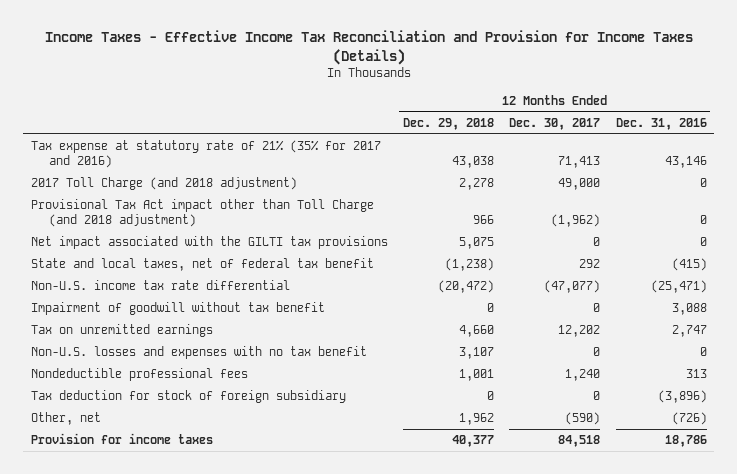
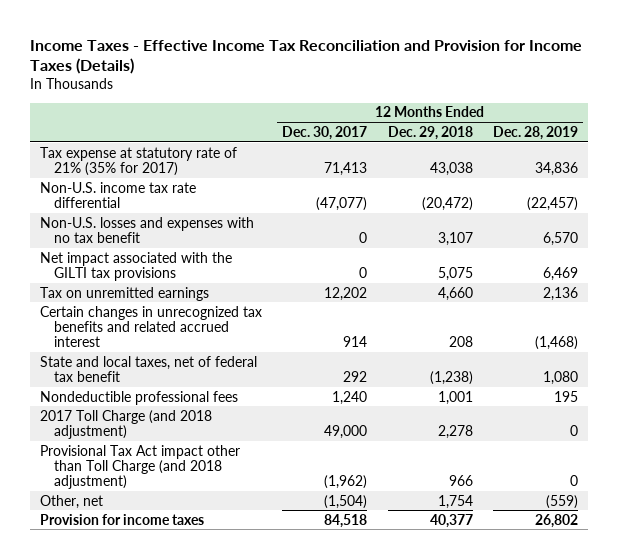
[615,117,707,130] Dec. 31, 2016 -> none
none -> [493,125,579,140] Dec. 28, 2019
[30,140,381,169] Tax expense at statutory rate of 21% (35% for 2017 and 2016) -> [39,146,237,176] Tax expense at statutory rate of 21% (35% for 2017)
[30,302,325,316] Impairment of goodwill without tax benefit -> none
[30,236,388,250] Net impact associated with the GILTI tax provisions -> [39,251,232,281] Net impact associated with the GILTI tax provisions
[30,324,213,338] Tax on unremitted earnings -> [39,286,209,301] Tax on unremitted earnings
none -> [39,305,262,348] Certain changes in unrecognized tax benefits and related accrued interest
[30,258,374,272] State and local taxes, net of federal tax benefit -> [39,355,257,382] State and local taxes, net of federal tax benefit
[30,390,346,404] Tax deduction for stock of foreign subsidiary -> none
[30,177,297,191] 2017 Toll Charge (and 2018 adjustment) -> [39,409,212,439] 2017 Toll Charge (and 2018 adjustment)
[30,199,374,228] Provisional Tax Act impact other than Toll Charge (and 2018 adjustment) -> [39,444,240,490] Provisional Tax Act impact other than Toll Charge (and 2018 adjustment)
[459,413,495,426] 1,962 -> [437,494,473,509] 1,754
[565,412,601,426] (590) -> [324,494,368,509] (1,504)

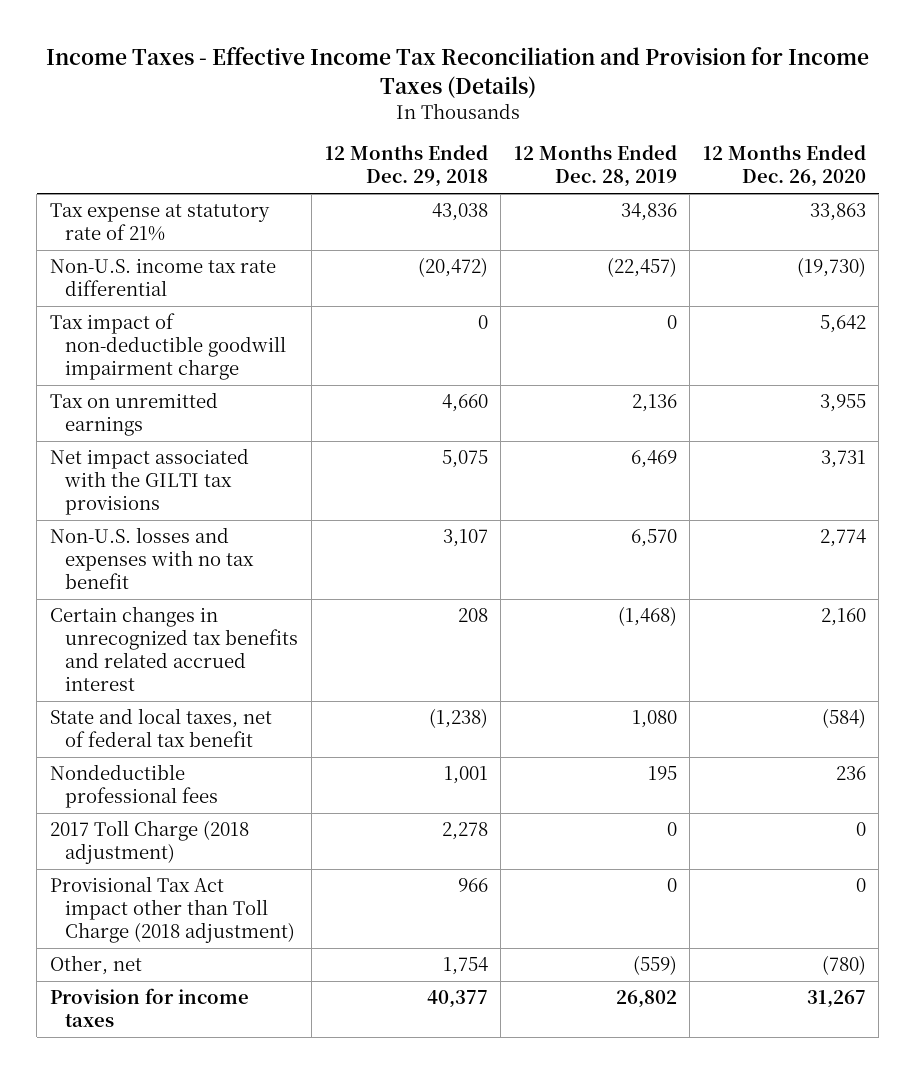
[282,125,368,140] Dec. 30, 2017 -> none
none -> [702,145,866,188] 12 Months Ended Dec. 26, 2020
[39,146,237,176] Tax expense at statutory rate of 21% (35% for 2017) -> [49,203,270,242] Tax expense at statutory rate of 21%
none -> [49,313,287,381] Tax impact of non-deductible goodwill impairment charge
[39,251,232,281] Net impact associated with the GILTI tax provisions -> [49,448,249,516] Net impact associated with the GILTI tax provisions
[39,216,254,243] Non-U.S. losses and expenses with no tax benefit -> [49,527,255,590] Non-U.S. losses and expenses with no tax benefit
[39,409,212,439] 2017 Toll Charge (and 2018 adjustment) -> [49,820,249,865] 2017 Toll Charge (2018 adjustment)
[39,444,240,490] Provisional Tax Act impact other than Toll Charge (and 2018 adjustment) -> [49,876,296,944] Provisional Tax Act impact other than Toll Charge (2018 adjustment)

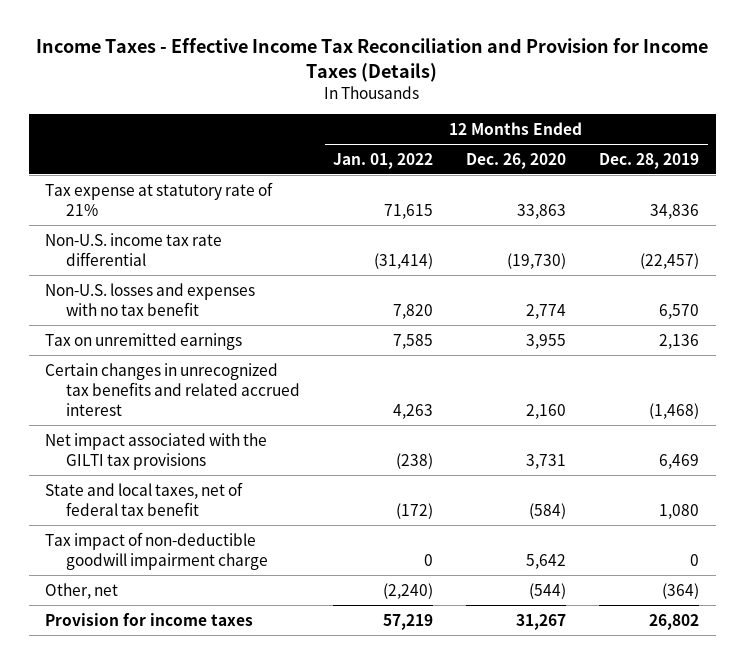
[324,145,488,188] 12 Months Ended Dec. 29, 2018 -> none
none -> [333,152,434,169] Jan. 01, 2022
[49,392,218,437] Tax on unremitted earnings -> [45,332,243,350] Tax on unremitted earnings
[49,448,249,516] Net impact associated with the GILTI tax provisions -> [45,432,268,470] Net impact associated with the GILTI tax provisions
[49,764,219,809] Nondeductible professional fees -> none
[49,820,249,865] 2017 Toll Charge (2018 adjustment) -> none
[49,876,296,944] Provisional Tax Act impact other than Toll Charge (2018 adjustment) -> none
[49,313,287,381] Tax impact of non-deductible goodwill impairment charge -> [45,531,269,570] Tax impact of non-deductible goodwill impairment charge
[632,955,677,976] (559) -> [662,582,700,599] (364)
[821,955,866,976] (780) -> [529,582,567,599] (544)

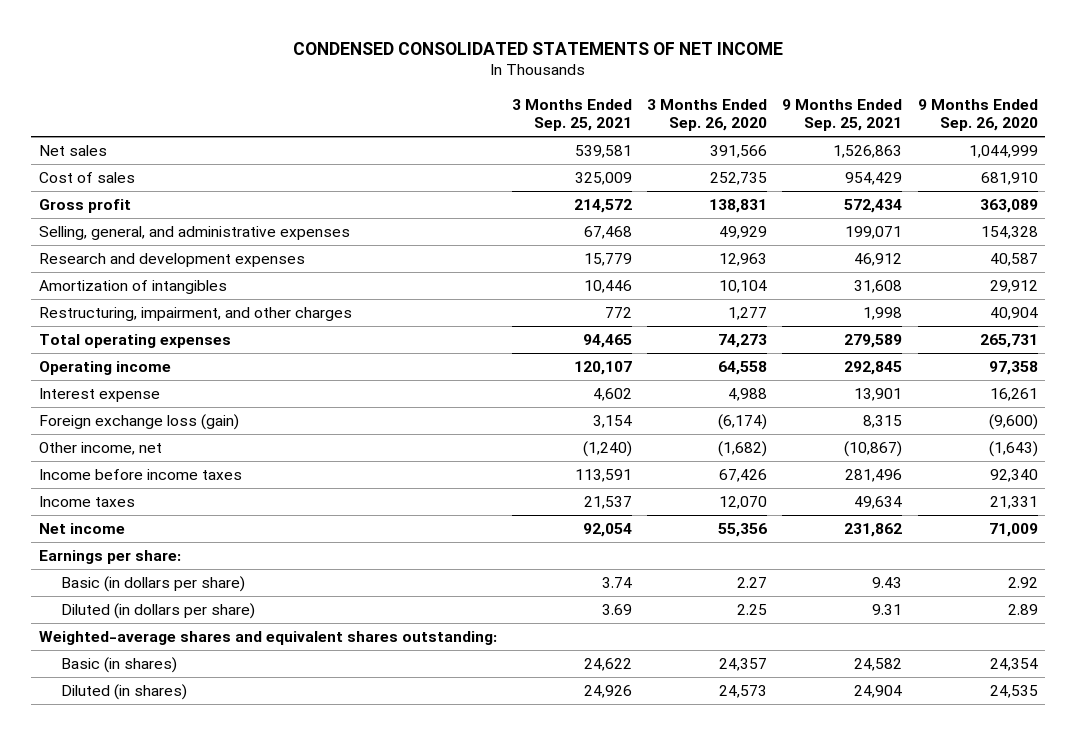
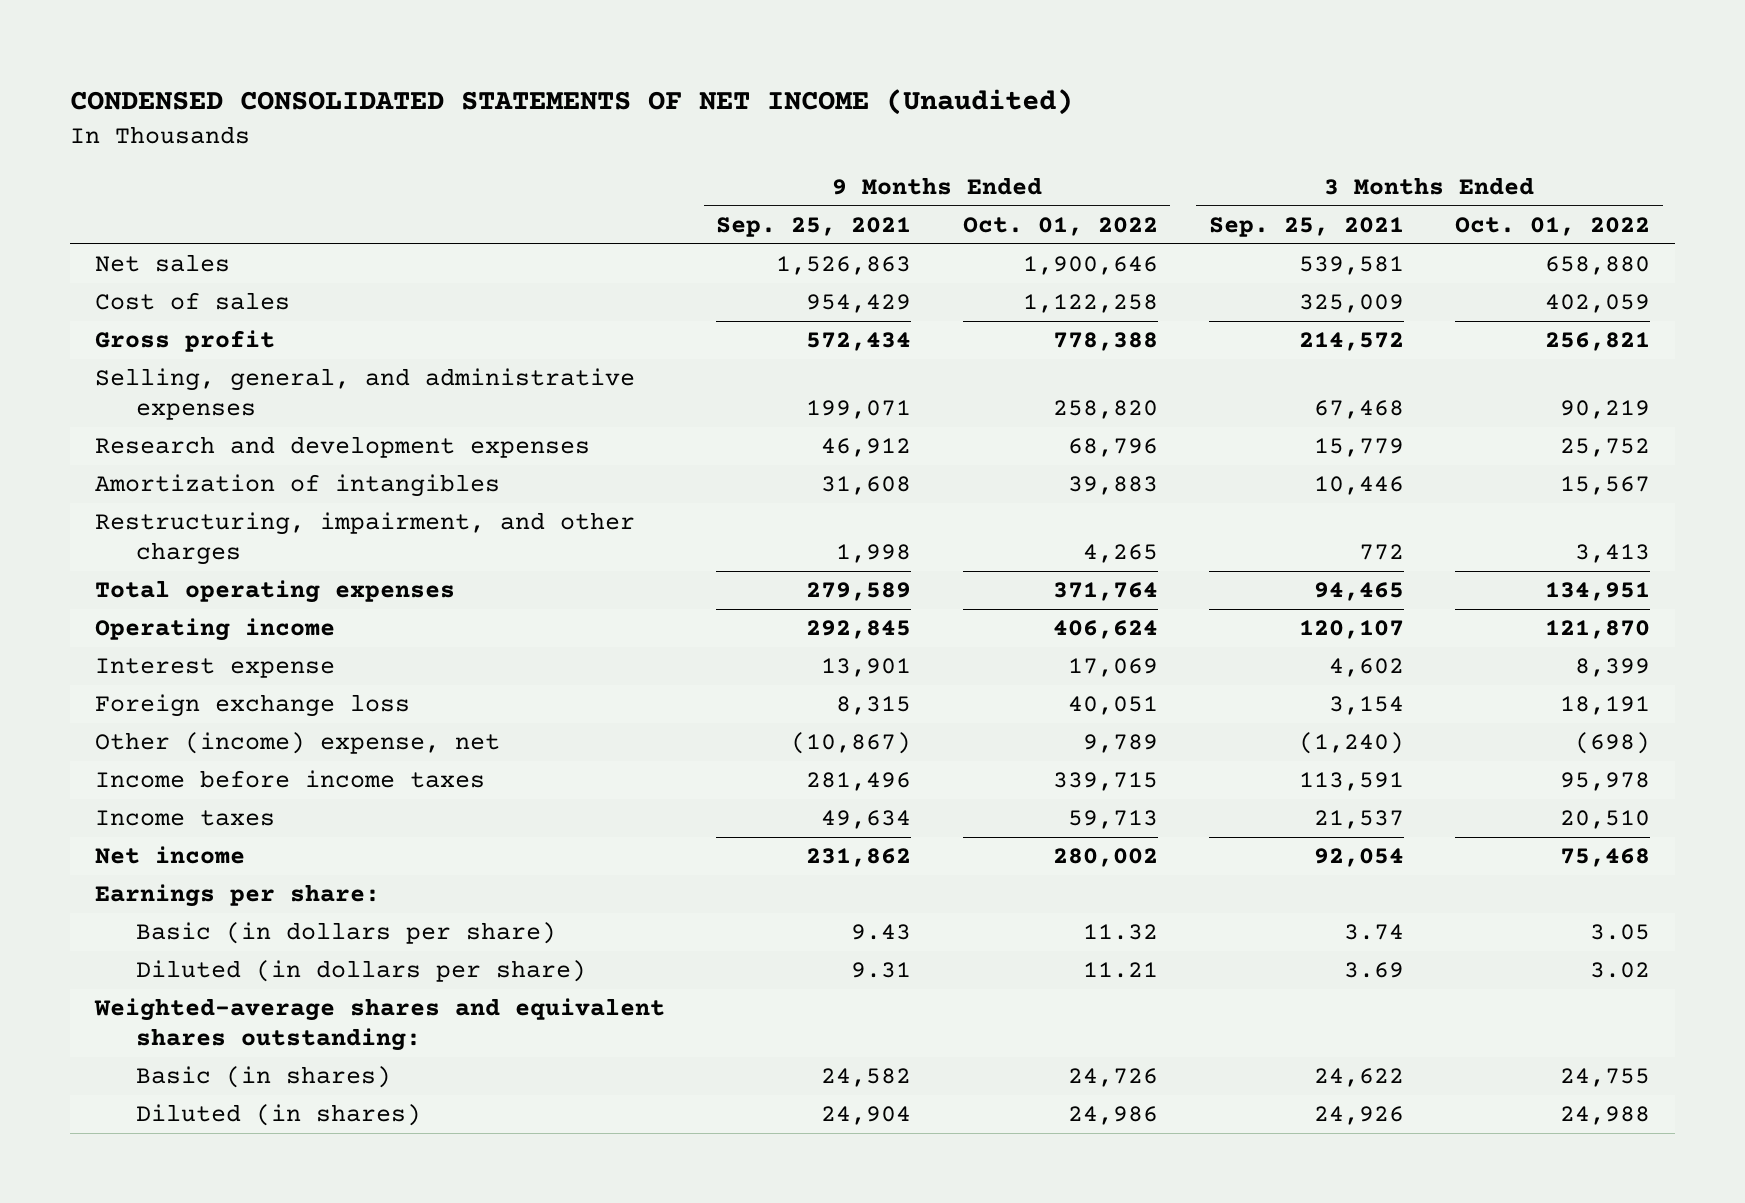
[293,41,784,55] CONDENSED CONSOLIDATED STATEMENTS OF NET INCOME -> [69,88,1073,115] CONDENSED CONSOLIDATED STATEMENTS OF NET INCOME (Unaudited)
[647,98,768,131] 3 Months Ended Sep. 26, 2020 -> none
[917,98,1038,131] 9 Months Ended Sep. 26, 2020 -> none
none -> [962,216,1158,236] Oct. 01, 2022
none -> [1454,216,1650,236] Oct. 01, 2022
[38,414,239,431] Foreign exchange loss (gain) -> [95,694,411,718] Foreign exchange loss
[38,442,162,456] Other income, net -> [95,732,501,755] Other (income) expense, net

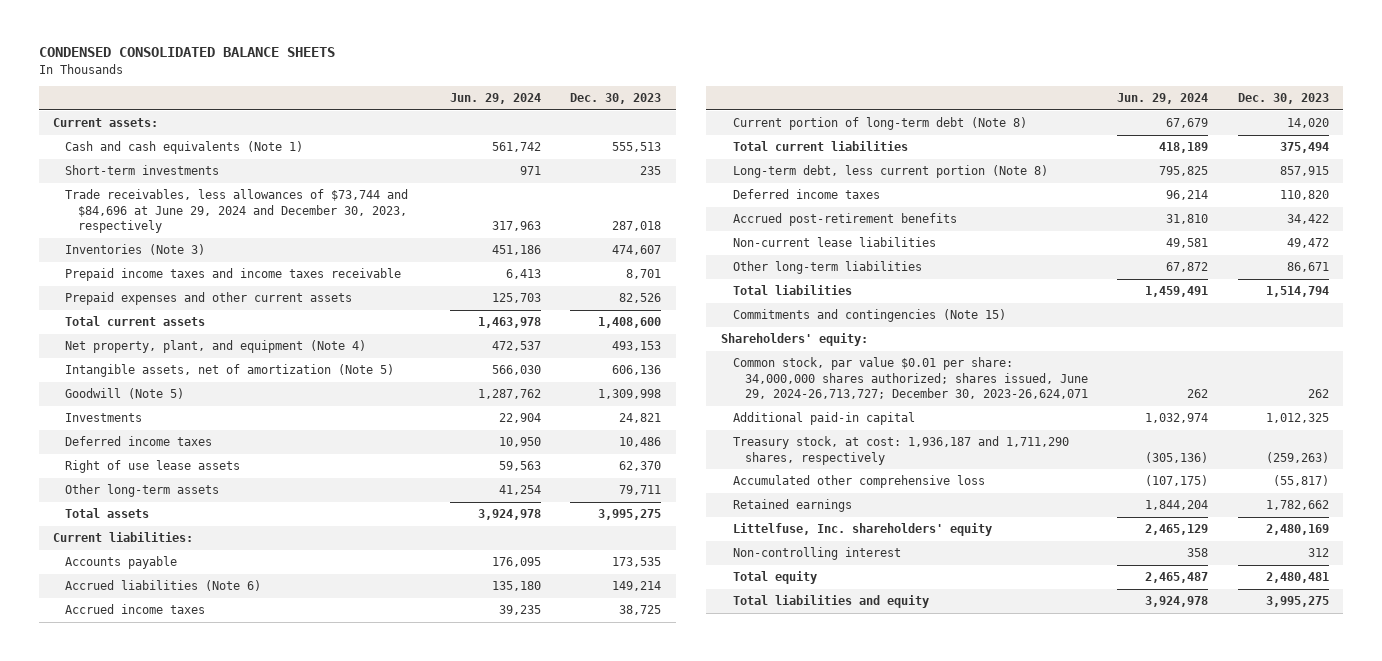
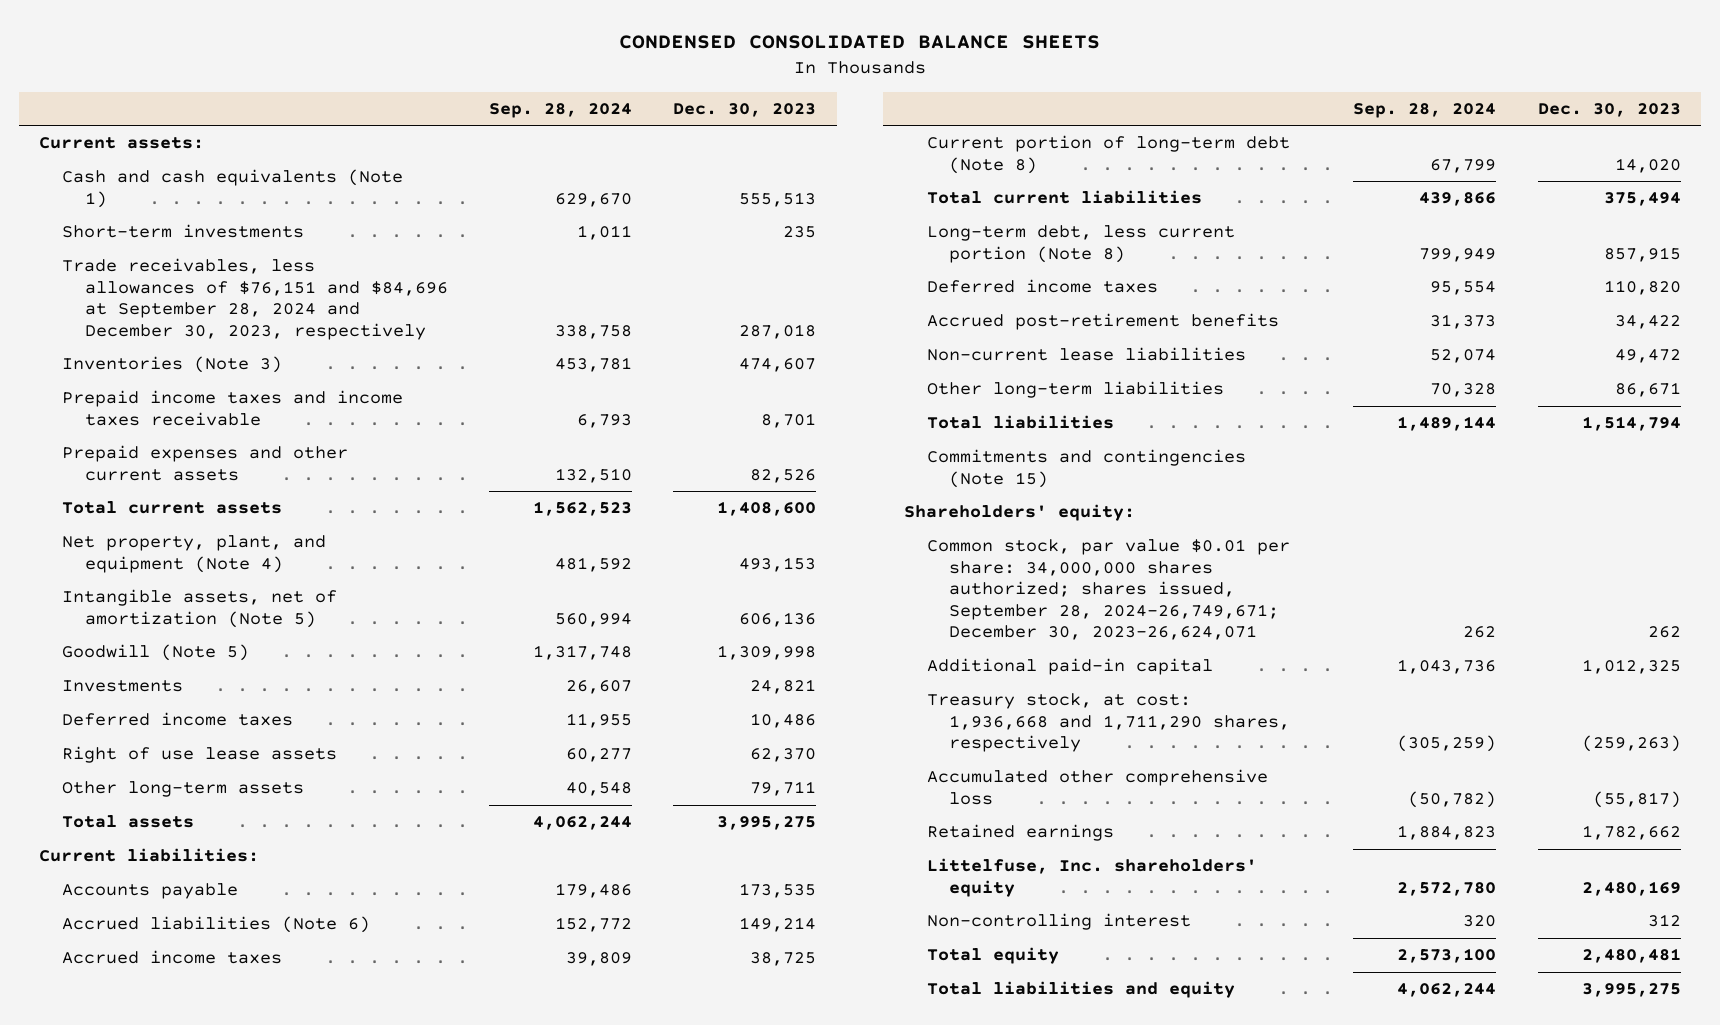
[449,93,541,105] Jun. 29, 2024 -> none
none -> [488,102,632,118] Sep. 28, 2024
[65,189,409,234] Trade receivables, less allowances of $73,744 and $84,696 at June 29, 2024 and December 30, 2023, respectively -> [61,258,448,340] Trade receivables, less allowances of $76,151 and $84,696 at September 28, 2024 and December 30, 2023, respectively
[733,357,1089,400] Common stock, par value $0.01 per share: 34,000,000 shares authorized; shares issued, June 29, 2024-26,713,727; December 30, 2023-26,624,071 -> [926,539,1290,641] Common stock, par value $0.01 per share: 34,000,000 shares authorized; shares issued, September 28, 2024-26,749,671; December 30, 2023-26,624,071
[733,436,1070,465] Treasury stock, at cost: 1,936,187 and 1,711,290 shares, respectively -> [926,693,1291,753] Treasury stock, at cost: 1,936,668 and 1,711,290 shares, respectively

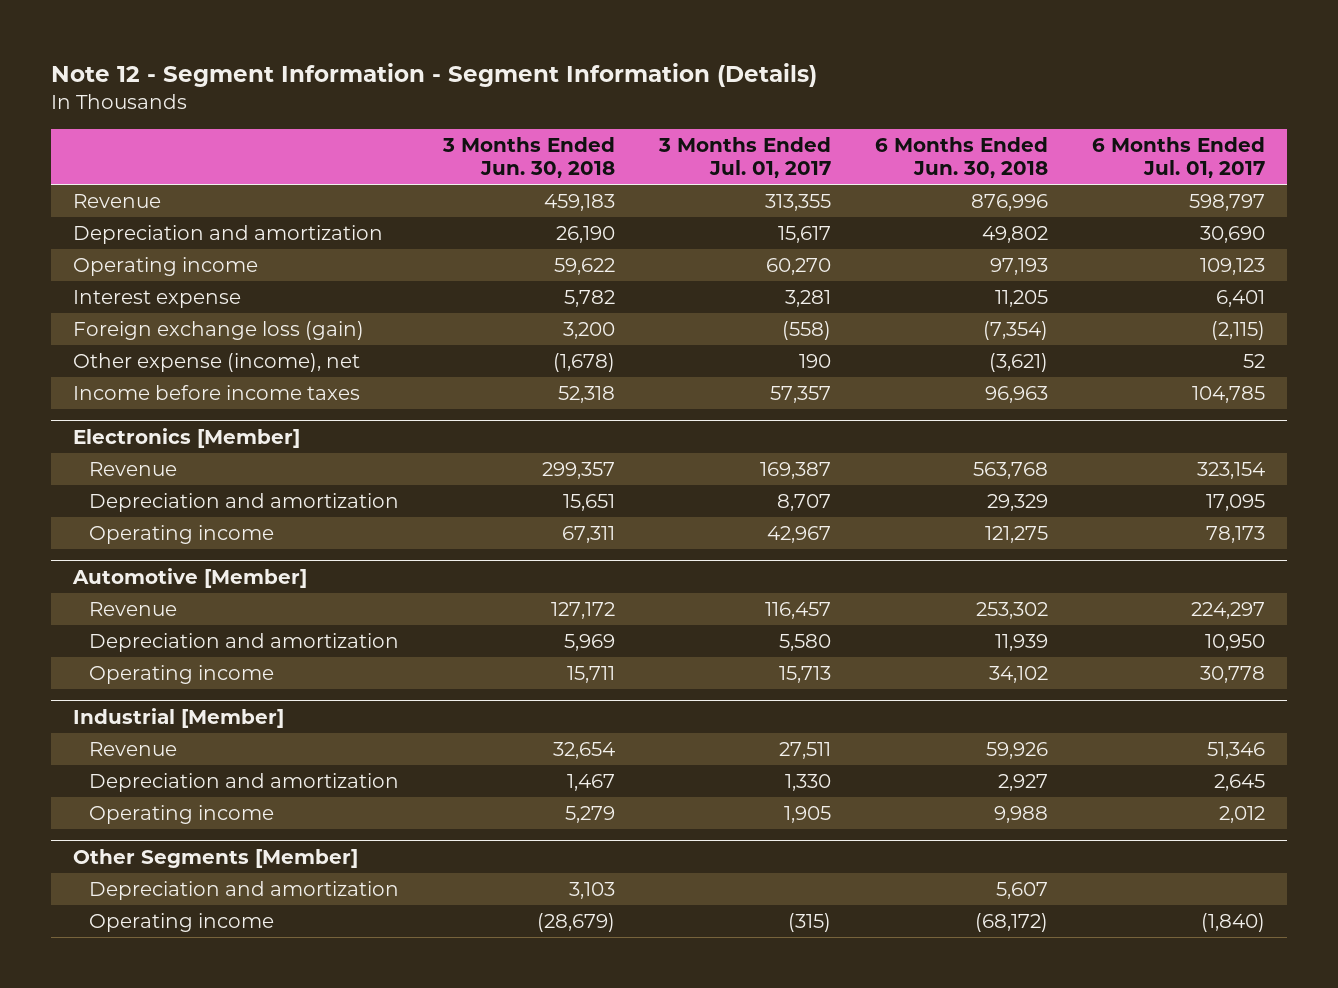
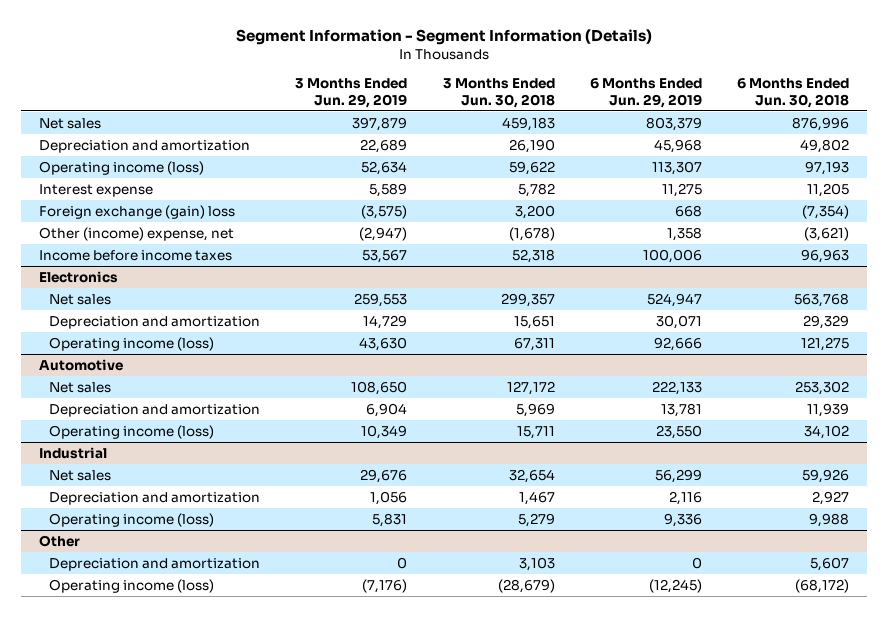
[50,62,817,87] Note 12 - Segment Information - Segment Information (Details) -> [235,29,652,46] Segment Information - Segment Information (Details)
[658,136,832,179] 3 Months Ended Jul. 01, 2017 -> none
[1091,136,1265,179] 6 Months Ended Jul. 01, 2017 -> none
none -> [295,78,408,108] 3 Months Ended Jun. 29, 2019
none -> [589,78,702,108] 6 Months Ended Jun. 29, 2019
[72,194,161,209] Revenue -> [38,117,101,129] Net sales
[72,257,258,277] Operating income -> [38,160,204,175] Operating income (loss)
[72,321,364,341] Foreign exchange loss (gain) -> [38,204,235,219] Foreign exchange (gain) loss
[72,353,360,373] Other expense (income), net -> [38,226,234,241] Other (income) expense, net
[72,427,300,448] Electronics [Member] -> [38,270,118,283] Electronics
[89,462,178,477] Revenue -> [48,293,111,305] Net sales
[89,525,275,545] Operating income -> [48,336,214,351] Operating income (loss)
[71,567,307,588] Automotive [Member] -> [38,358,123,371] Automotive
[89,602,178,617] Revenue -> [48,381,111,393] Net sales
[89,665,275,685] Operating income -> [48,424,214,439] Operating income (loss)
[72,707,284,728] Industrial [Member] -> [38,446,107,459] Industrial
[89,742,178,757] Revenue -> [48,469,111,481] Net sales
[89,805,275,825] Operating income -> [48,512,214,527] Operating income (loss)
[72,848,358,868] Other Segments [Member] -> [38,534,80,547] Other
[89,913,275,933] Operating income -> [48,578,214,593] Operating income (loss)

